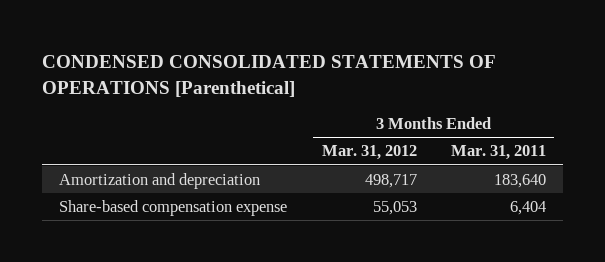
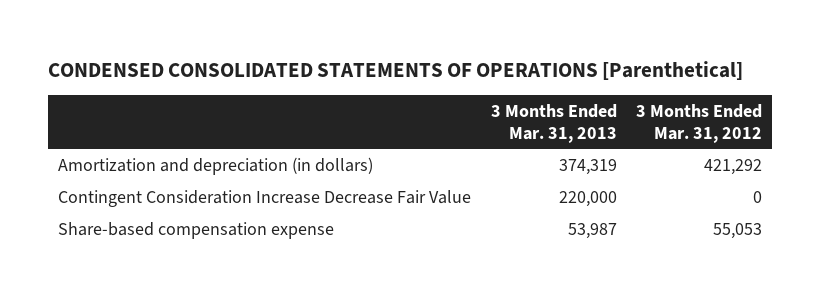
[450,145,546,161] Mar. 31, 2011 -> none
none -> [490,103,617,143] 3 Months Ended Mar. 31, 2013
[59,172,261,189] Amortization and depreciation -> [58,157,374,176] Amortization and depreciation (in dollars)
[364,173,417,188] 498,717 -> [704,159,763,176] 421,292
none -> [58,190,472,208] Contingent Consideration Increase Decrease Fair Value

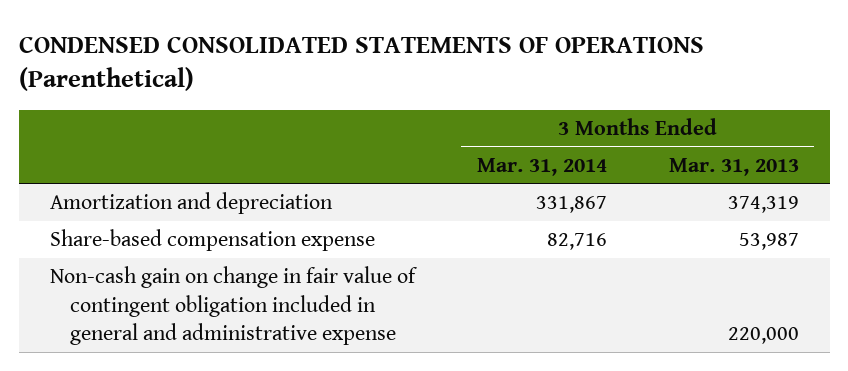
[48,60,744,80] CONDENSED CONSOLIDATED STATEMENTS OF OPERATIONS [Parenthetical] -> [18,35,704,92] CONDENSED CONSOLIDATED STATEMENTS OF OPERATIONS (Parenthetical)
[636,103,763,143] 3 Months Ended Mar. 31, 2012 -> none
none -> [476,157,607,176] Mar. 31, 2014
[58,190,472,208] Contingent Consideration Increase Decrease Fair Value -> none
[58,157,374,176] Amortization and depreciation (in dollars) -> [49,192,333,215] Amortization and depreciation
none -> [49,266,418,345] Non-cash gain on change in fair value of contingent obligation included in general and administrative expense

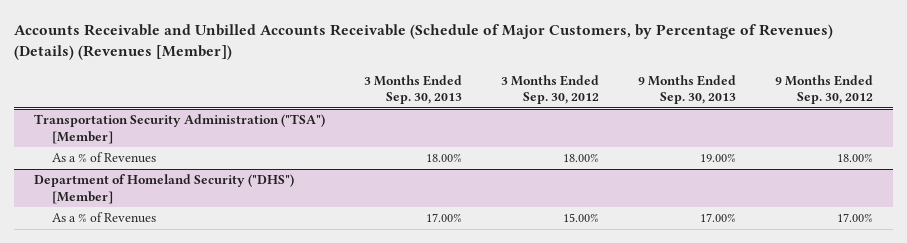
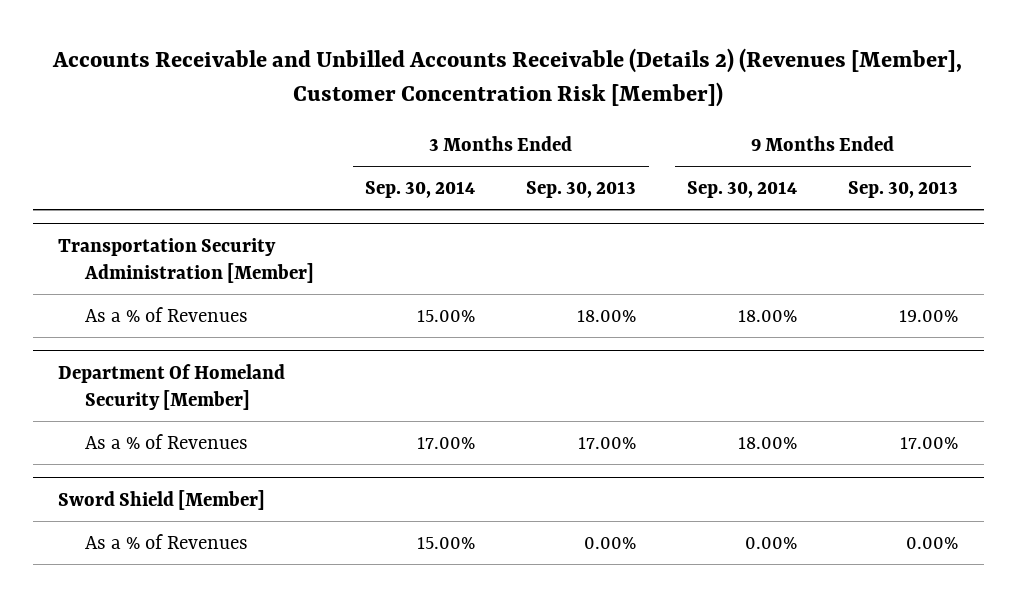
[14,24,834,61] Accounts Receivable and Unbilled Accounts Receivable (Schedule of Major Customers, by Percentage of Revenues) (Details) (Revenues [Member]) -> [52,48,963,108] Accounts Receivable and Unbilled Accounts Receivable (Details 2) (Revenues [Member], Customer Concentration Risk [Member])
[501,74,600,105] 3 Months Ended Sep. 30, 2012 -> none
[775,74,874,105] 9 Months Ended Sep. 30, 2012 -> none
none -> [365,180,476,198] Sep. 30, 2014
none -> [687,180,798,198] Sep. 30, 2014
[33,114,325,144] Transportation Security Administration ("TSA") [Member] -> [58,237,315,284] Transportation Security Administration [Member]
[33,174,294,204] Department of Homeland Security ("DHS") [Member] -> [58,363,286,411] Department Of Homeland Security [Member]
none -> [58,489,266,510] Sword Shield [Member]
none -> [85,533,249,549] As a % of Revenues

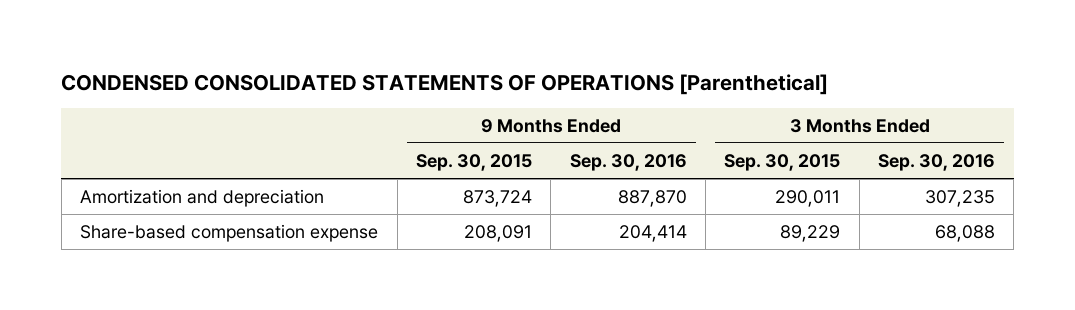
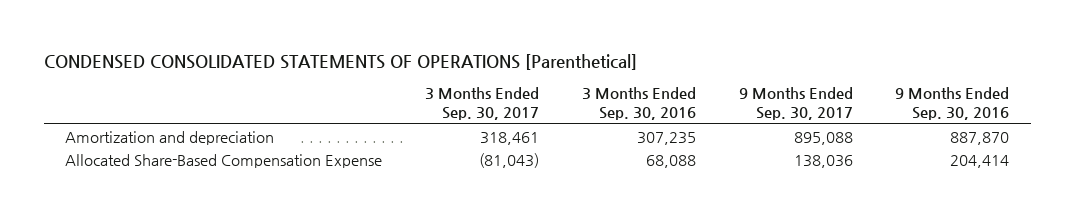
[415,153,532,171] Sep. 30, 2015 -> none
[724,153,841,171] Sep. 30, 2015 -> none
none -> [424,87,539,121] 3 Months Ended Sep. 30, 2017
none -> [738,87,853,121] 9 Months Ended Sep. 30, 2017
[80,224,379,243] Share-based compensation expense -> [65,153,383,168] Allocated Share-Based Compensation Expense

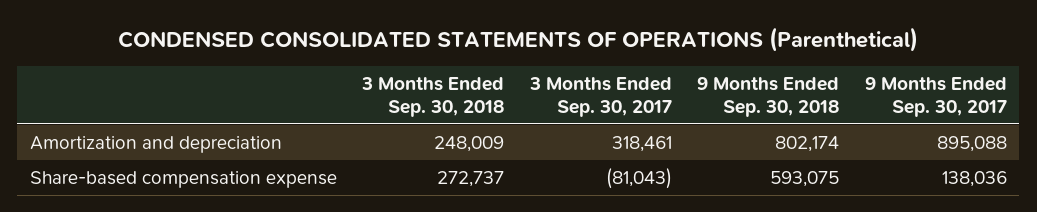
[43,53,637,70] CONDENSED CONSOLIDATED STATEMENTS OF OPERATIONS [Parenthetical] -> [118,26,919,52] CONDENSED CONSOLIDATED STATEMENTS OF OPERATIONS (Parenthetical)
[581,87,696,121] 3 Months Ended Sep. 30, 2016 -> none
[895,87,1010,121] 9 Months Ended Sep. 30, 2016 -> none
none -> [361,76,505,117] 3 Months Ended Sep. 30, 2018
none -> [697,76,840,117] 9 Months Ended Sep. 30, 2018
[65,153,383,168] Allocated Share-Based Compensation Expense -> [29,170,337,188] Share-based compensation expense

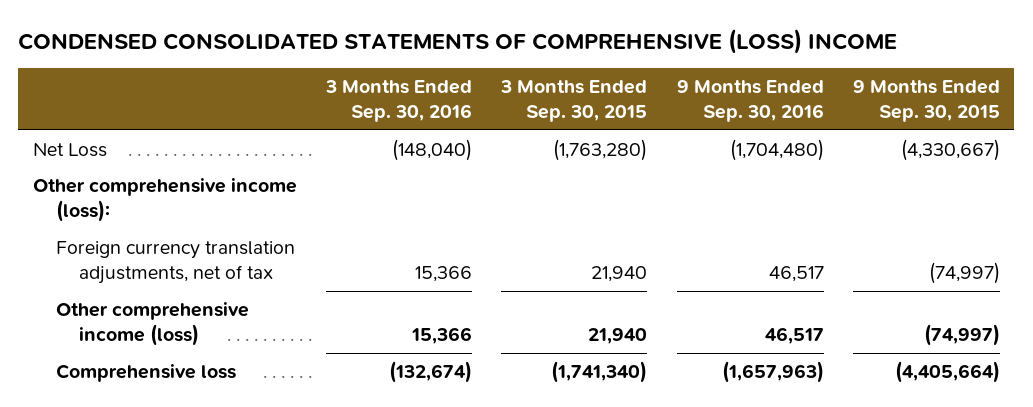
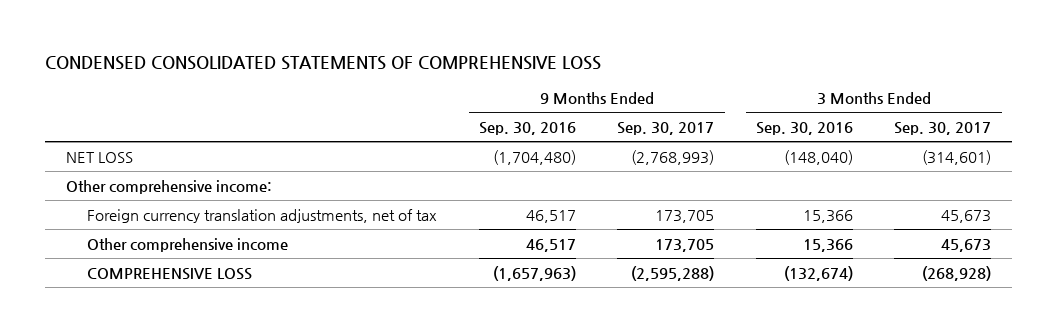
[18,28,898,54] CONDENSED CONSOLIDATED STATEMENTS OF COMPREHENSIVE (LOSS) INCOME -> [44,56,601,71] CONDENSED CONSOLIDATED STATEMENTS OF COMPREHENSIVE LOSS
[500,80,648,123] 3 Months Ended Sep. 30, 2015 -> none
[852,80,1000,123] 9 Months Ended Sep. 30, 2015 -> none
none -> [617,122,715,136] Sep. 30, 2017
none -> [894,122,992,136] Sep. 30, 2017
[33,142,108,157] Net Loss -> [65,151,133,163] NET LOSS
[33,177,298,223] Other comprehensive income (loss): -> [65,179,272,194] Other comprehensive income:
[55,301,249,347] Other comprehensive income (loss) -> [87,237,289,252] Other comprehensive income
[55,363,236,382] Comprehensive loss -> [87,267,253,280] COMPREHENSIVE LOSS

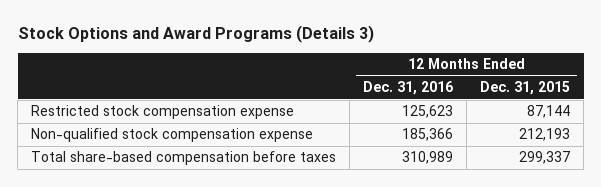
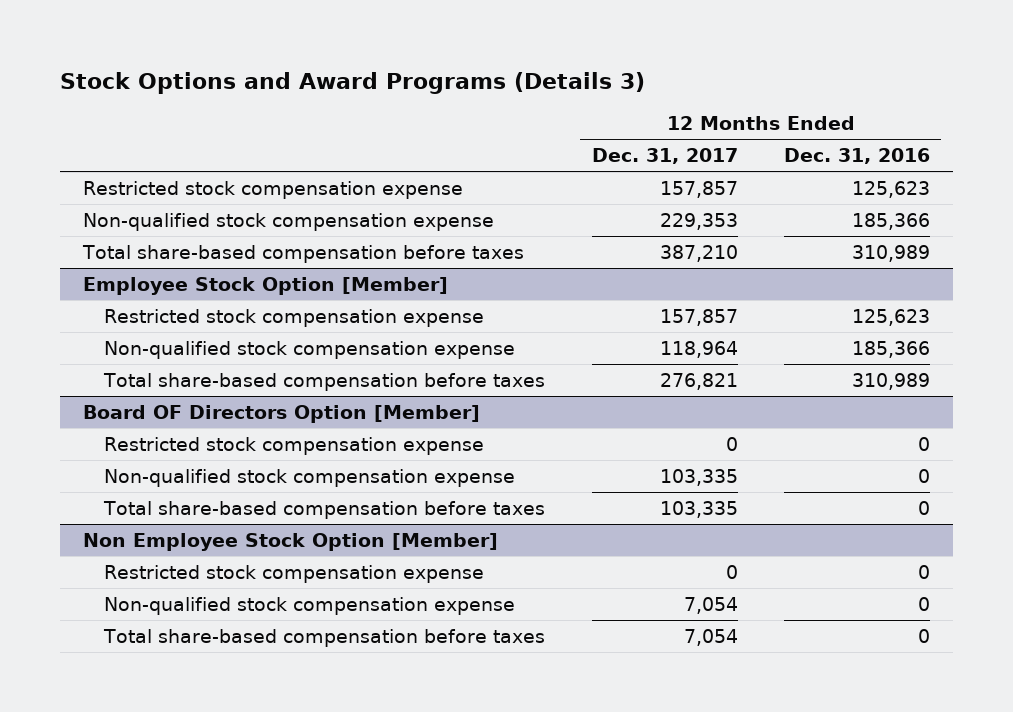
[480,81,571,96] Dec. 31, 2015 -> none
none -> [591,148,738,165] Dec. 31, 2017
none -> [83,276,449,295] Employee Stock Option [Member]
none -> [104,308,485,327] Restricted stock compensation expense
none -> [104,340,516,359] Non-qualified stock compensation expense
none -> [103,372,546,391] Total share-based compensation before taxes
none -> [83,404,481,423] Board OF Directors Option [Member]
none -> [104,436,485,455] Restricted stock compensation expense
none -> [104,468,516,487] Non-qualified stock compensation expense
none -> [103,500,546,519] Total share-based compensation before taxes
none -> [83,532,499,551] Non Employee Stock Option [Member]
none -> [104,564,485,583] Restricted stock compensation expense
none -> [104,596,516,615] Non-qualified stock compensation expense
none -> [103,628,546,647] Total share-based compensation before taxes

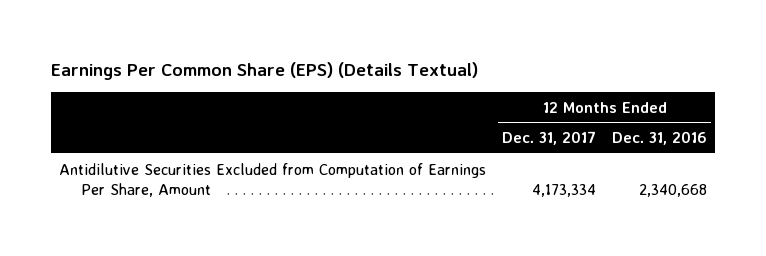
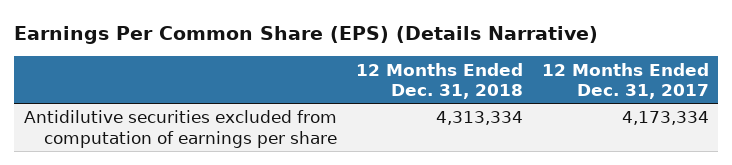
[50,61,478,80] Earnings Per Common Share (EPS) (Details Textual) -> [14,25,599,44] Earnings Per Common Share (EPS) (Details Narrative)
[612,130,708,145] Dec. 31, 2016 -> none
none -> [355,62,523,99] 12 Months Ended Dec. 31, 2018
[58,162,486,198] Antidilutive Securities Excluded from Computation of Earnings Per Share, Amount -> [23,110,337,148] Antidilutive securities excluded from computation of earnings per share

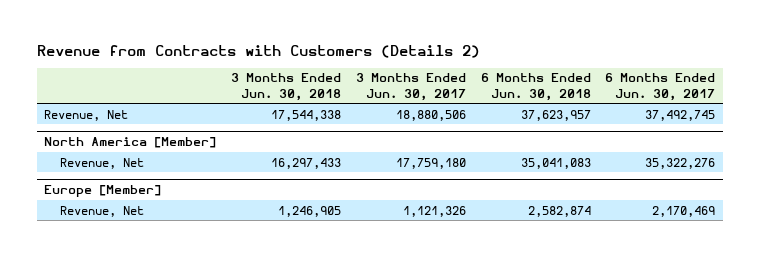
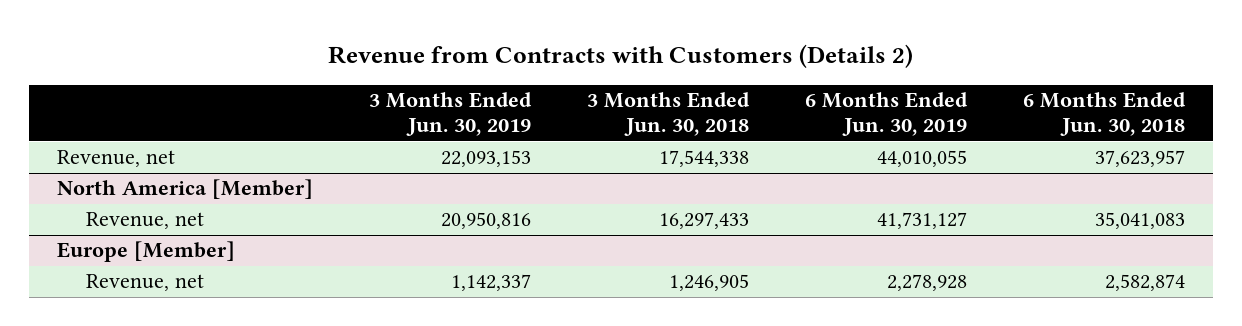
[355,73,466,101] 3 Months Ended Jun. 30, 2017 -> none
[605,73,716,101] 6 Months Ended Jun. 30, 2017 -> none
none -> [368,92,532,137] 3 Months Ended Jun. 30, 2019
none -> [805,92,969,137] 6 Months Ended Jun. 30, 2019
[44,109,129,121] Revenue, Net -> [56,150,175,168] Revenue, net
[60,157,145,169] Revenue, Net -> [86,212,205,230] Revenue, net
[60,205,145,217] Revenue, Net -> [86,274,205,292] Revenue, net

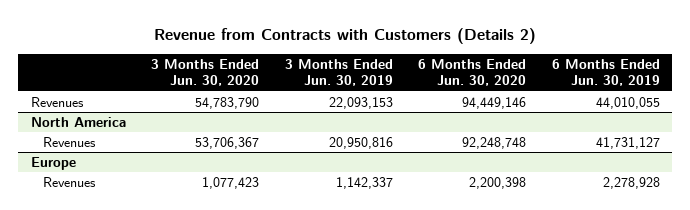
[587,92,751,137] 3 Months Ended Jun. 30, 2018 -> none
[1023,92,1187,137] 6 Months Ended Jun. 30, 2018 -> none
none -> [151,58,260,87] 3 Months Ended Jun. 30, 2020
none -> [418,58,527,87] 6 Months Ended Jun. 30, 2020
[56,150,175,168] Revenue, net -> [30,97,84,108] Revenues
[56,179,313,200] North America [Member] -> [30,117,126,128] North America
[86,212,205,230] Revenue, net -> [42,137,96,148] Revenues
[56,241,235,263] Europe [Member] -> [30,157,76,171] Europe
[86,274,205,292] Revenue, net -> [42,177,96,188] Revenues

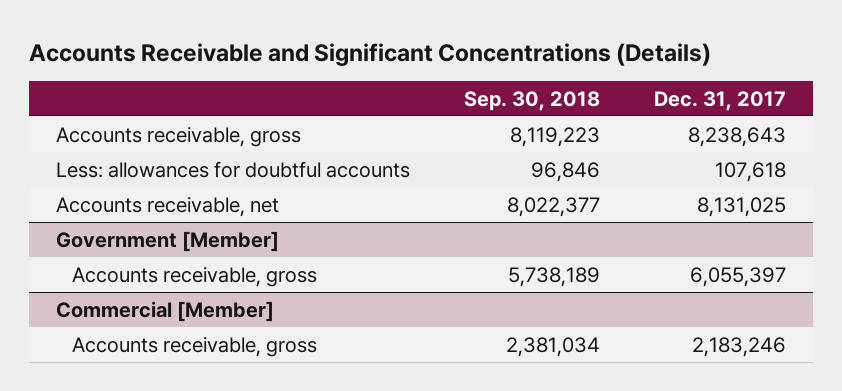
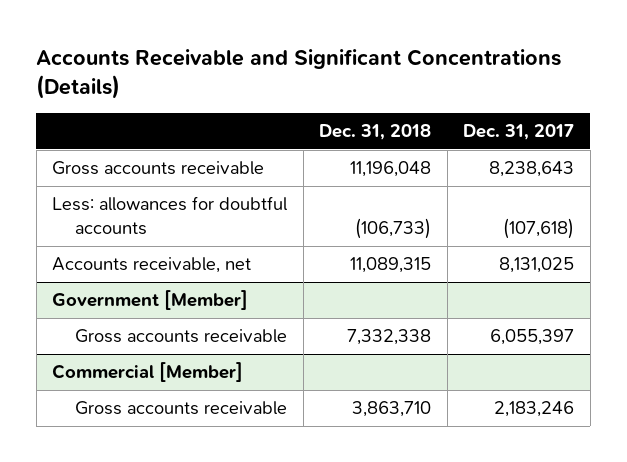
[464,90,601,111] Sep. 30, 2018 -> none
none -> [319,124,432,141] Dec. 31, 2018
[56,126,302,147] Accounts receivable, gross -> [52,161,265,176] Gross accounts receivable
[714,161,786,182] 107,618 -> [503,217,575,239] (107,618)
[71,266,317,287] Accounts receivable, gross -> [74,329,287,344] Gross accounts receivable
[71,336,317,357] Accounts receivable, gross -> [74,401,287,416] Gross accounts receivable

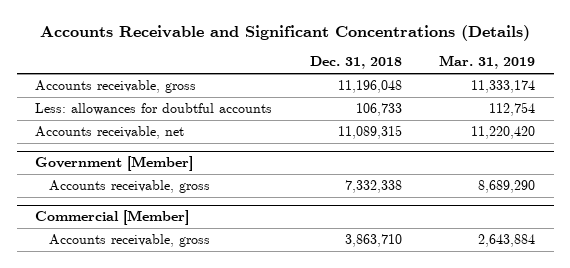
[463,124,575,141] Dec. 31, 2017 -> none
none -> [439,55,536,70] Mar. 31, 2019
[52,161,265,176] Gross accounts receivable -> [35,79,197,93] Accounts receivable, gross
[355,217,432,239] (106,733) -> [355,102,402,116] 106,733
[74,329,287,344] Gross accounts receivable -> [49,179,211,193] Accounts receivable, gross
[74,401,287,416] Gross accounts receivable -> [49,233,211,247] Accounts receivable, gross

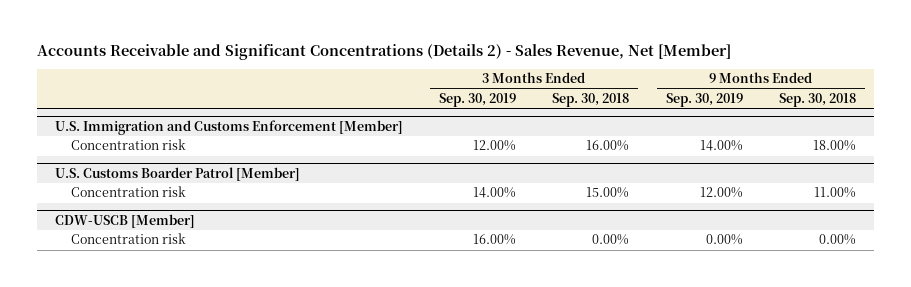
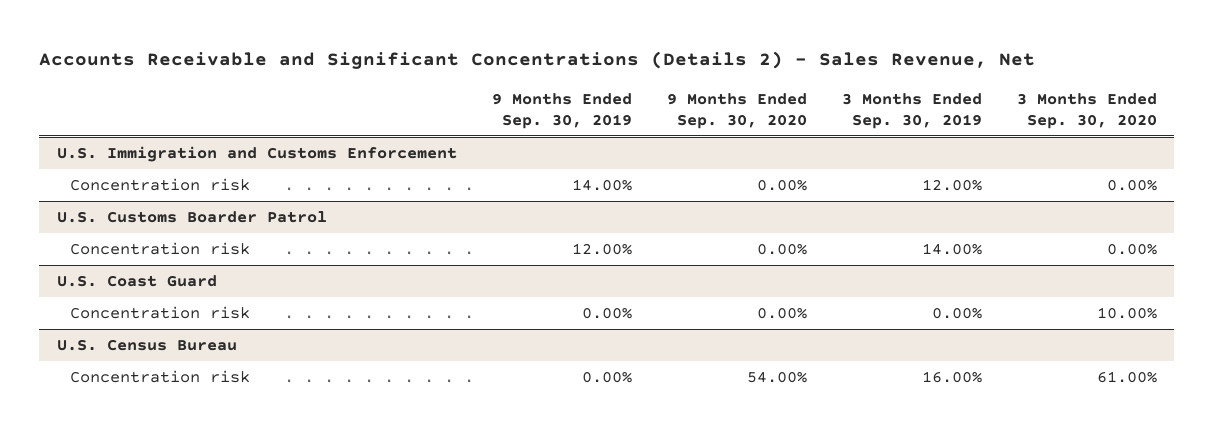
[36,44,731,61] Accounts Receivable and Significant Concentrations (Details 2) - Sales Revenue, Net [Member] -> [39,51,1036,70] Accounts Receivable and Significant Concentrations (Details 2) - Sales Revenue, Net
[552,92,630,107] Sep. 30, 2018 -> none
[778,92,856,107] Sep. 30, 2018 -> none
none -> [666,92,807,129] 9 Months Ended Sep. 30, 2020
none -> [1016,92,1157,129] 3 Months Ended Sep. 30, 2020
[54,119,403,135] U.S. Immigration and Customs Enforcement [Member] -> [56,146,457,163] U.S. Immigration and Customs Enforcement
[54,166,300,181] U.S. Customs Boarder Patrol [Member] -> [56,211,327,224] U.S. Customs Boarder Patrol
[54,213,195,228] CDW-USCB [Member] -> none
none -> [56,275,217,288] U.S. Coast Guard
none -> [69,306,250,320] Concentration risk
none -> [56,339,237,352] U.S. Census Bureau

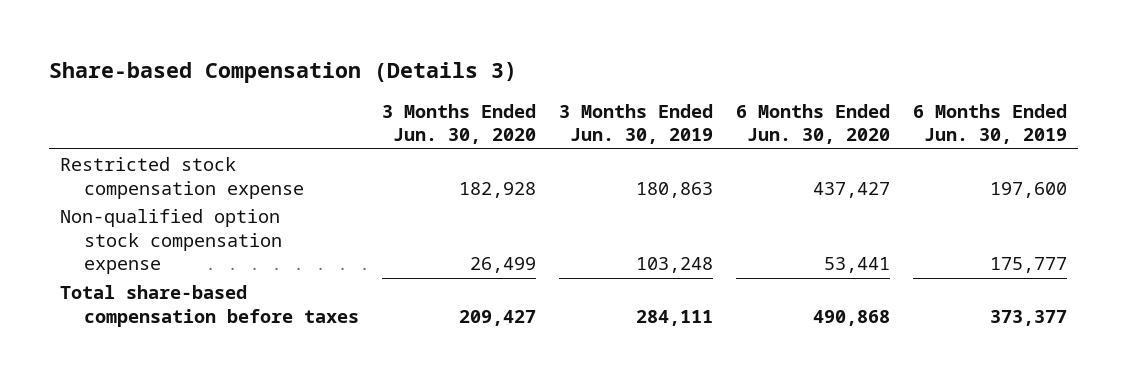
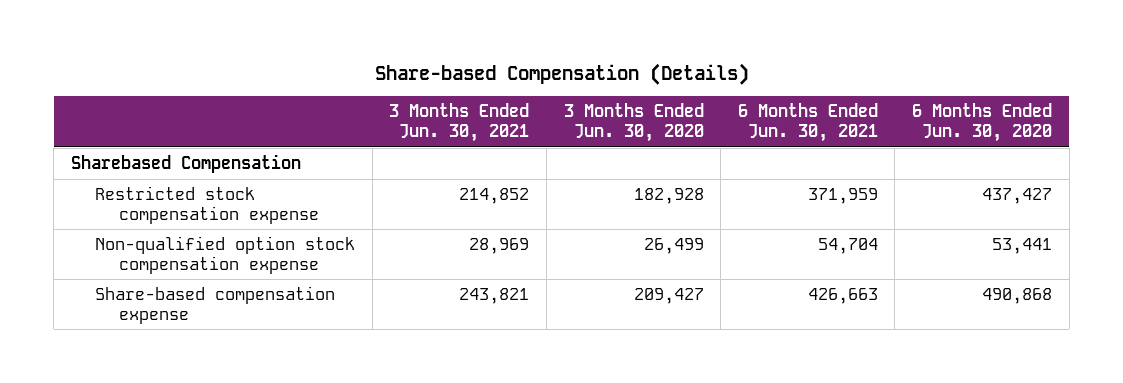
[48,61,517,83] Share-based Compensation (Details 3) -> [374,62,749,85] Share-based Compensation (Details)
[558,103,713,145] 3 Months Ended Jun. 30, 2019 -> none
[912,103,1067,145] 6 Months Ended Jun. 30, 2019 -> none
none -> [389,103,530,143] 3 Months Ended Jun. 30, 2021
none -> [737,103,878,143] 6 Months Ended Jun. 30, 2021
none -> [71,154,302,174] Sharebased Compensation
[60,285,359,327] Total share-based compensation before taxes -> [95,286,336,324] Share-based compensation expense

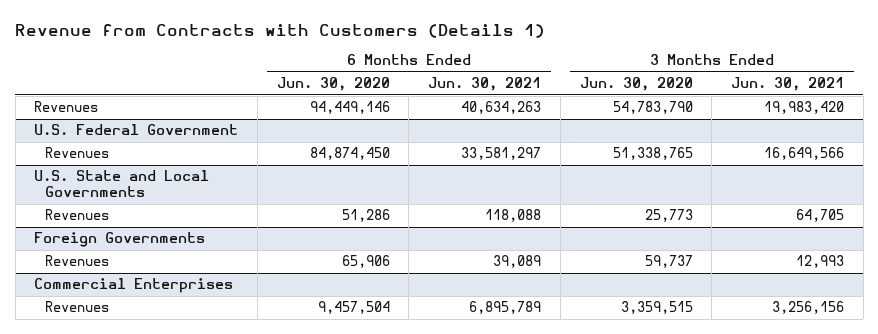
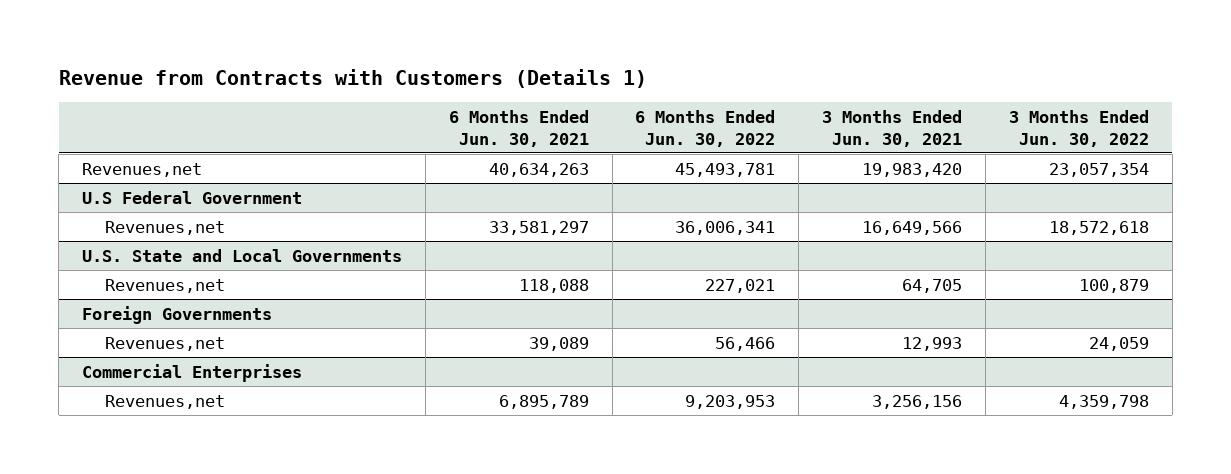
[276,77,390,92] Jun. 30, 2020 -> none
[579,77,693,92] Jun. 30, 2020 -> none
none -> [635,109,776,147] 6 Months Ended Jun. 30, 2022
none -> [1008,109,1149,147] 3 Months Ended Jun. 30, 2022
[34,101,99,113] Revenues -> [81,162,202,177] Revenues,net
[34,124,239,136] U.S. Federal Government -> [81,190,302,204] U.S Federal Government
[45,147,110,159] Revenues -> [104,220,225,235] Revenues,net
[45,209,110,221] Revenues -> [104,278,225,293] Revenues,net
[45,255,110,267] Revenues -> [104,336,225,351] Revenues,net
[45,301,110,313] Revenues -> [104,394,225,409] Revenues,net

